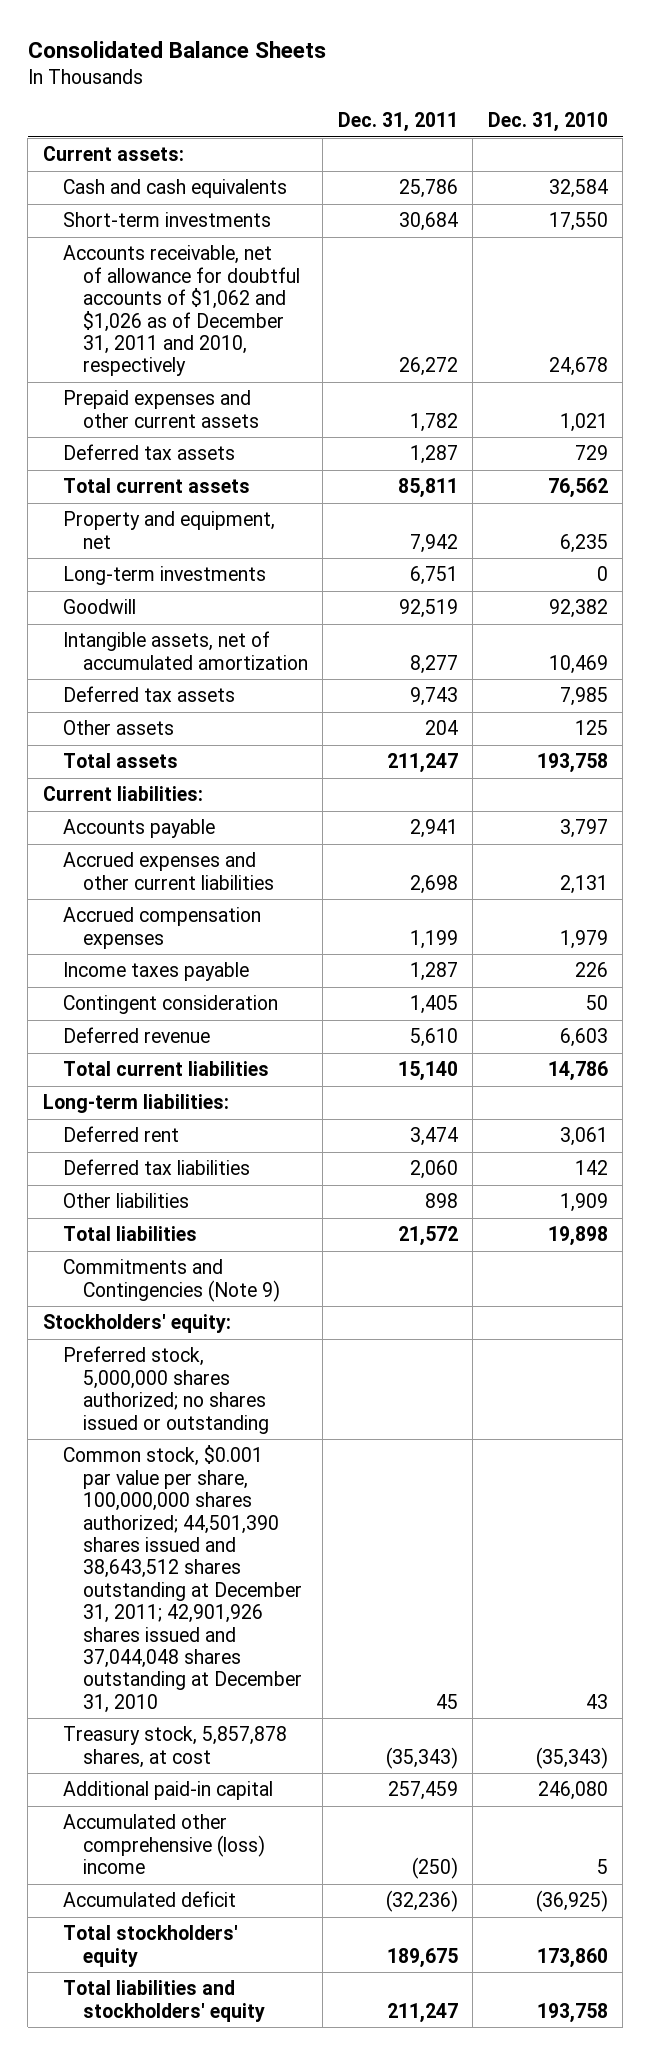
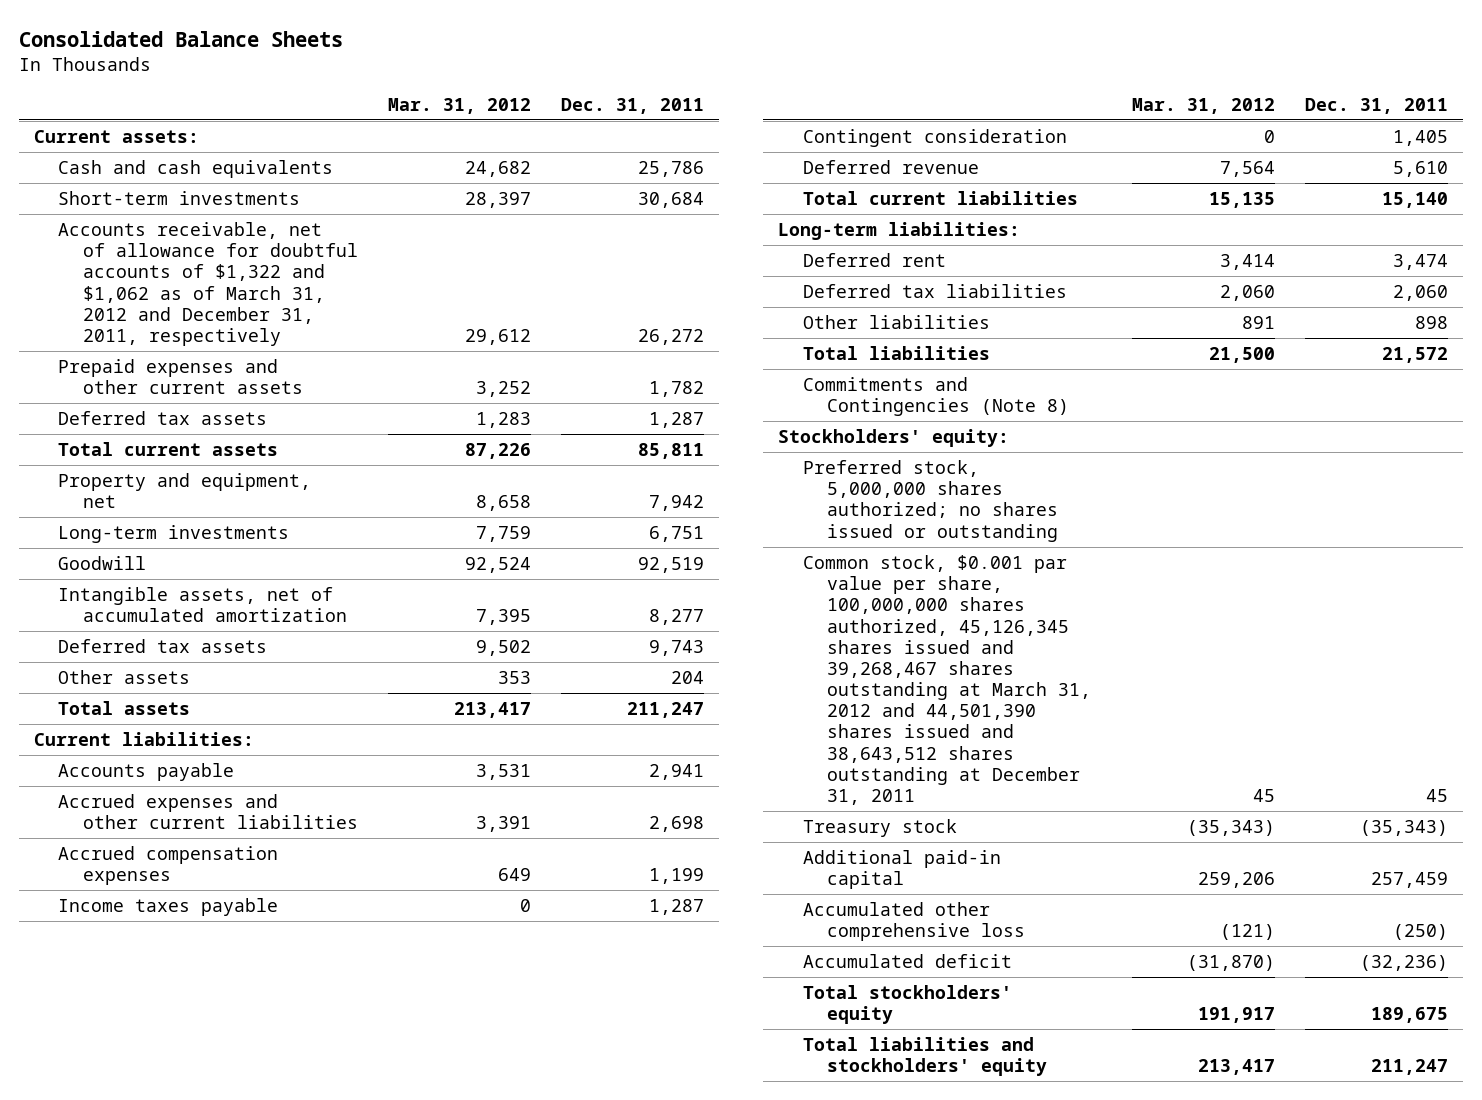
[487,112,608,133] Dec. 31, 2010 -> none
none -> [387,97,531,114] Mar. 31, 2012
[62,245,301,377] Accounts receivable, net of allowance for doubtful accounts of $1,062 and $1,026 as of December 31, 2011 and 2010, respectively -> [58,222,358,346] Accounts receivable, net of allowance for doubtful accounts of $1,322 and $1,062 as of March 31, 2012 and December 31, 2011, respectively
[62,1259,281,1302] Commitments and Contingencies (Note 9) -> [802,377,1070,417] Commitments and Contingencies (Note 8)
[62,1445,303,1713] Common stock, $0.001 par value per share, 100,000,000 shares authorized; 44,501,390 shares issued and 38,643,512 shares outstanding at December 31, 2011; 42,901,926 shares issued and 37,044,048 shares outstanding at December 31, 2010 -> [802,555,1092,805] Common stock, $0.001 par value per share, 100,000,000 shares authorized, 45,126,345 shares issued and 39,268,467 shares outstanding at March 31, 2012 and 44,501,390 shares issued and 38,643,512 shares outstanding at December 31, 2011
[62,1726,287,1768] Treasury stock, 5,857,878 shares, at cost -> [802,819,957,838] Treasury stock
[62,1814,266,1875] Accumulated other comprehensive (loss) income -> [802,902,1026,942] Accumulated other comprehensive loss

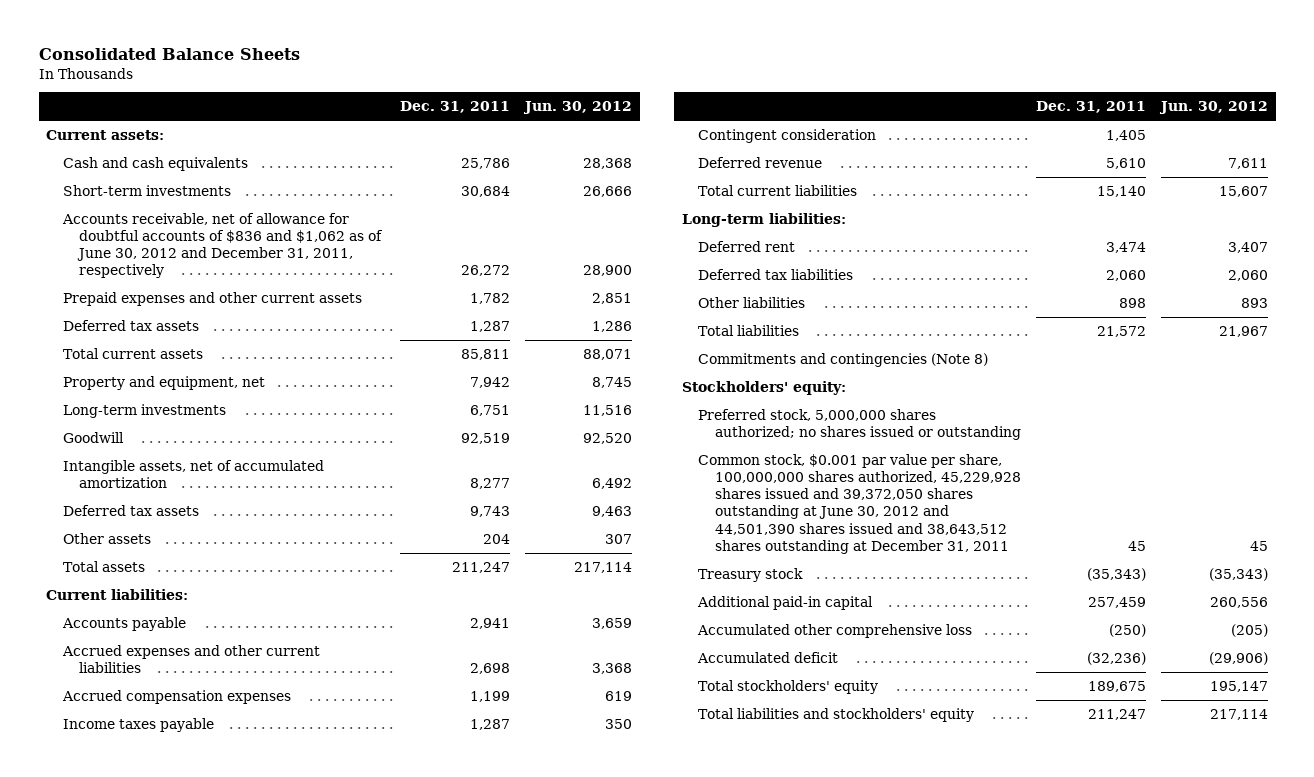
[387,97,531,114] Mar. 31, 2012 -> none
none -> [523,101,633,115] Jun. 30, 2012
[58,222,358,346] Accounts receivable, net of allowance for doubtful accounts of $1,322 and $1,062 as of March 31, 2012 and December 31, 2011, respectively -> [61,212,384,279] Accounts receivable, net of allowance for doubtful accounts of $836 and $1,062 as of June 30, 2012 and December 31, 2011, respectively
[802,377,1070,417] Commitments and Contingencies (Note 8) -> [698,352,989,367] Commitments and contingencies (Note 8)
[802,555,1092,805] Common stock, $0.001 par value per share, 100,000,000 shares authorized, 45,126,345 shares issued and 39,268,467 shares outstanding at March 31, 2012 and 44,501,390 shares issued and 38,643,512 shares outstanding at December 31, 2011 -> [698,453,1021,554] Common stock, $0.001 par value per share, 100,000,000 shares authorized, 45,229,928 shares issued and 39,372,050 shares outstanding at June 30, 2012 and 44,501,390 shares issued and 38,643,512 shares outstanding at December 31, 2011

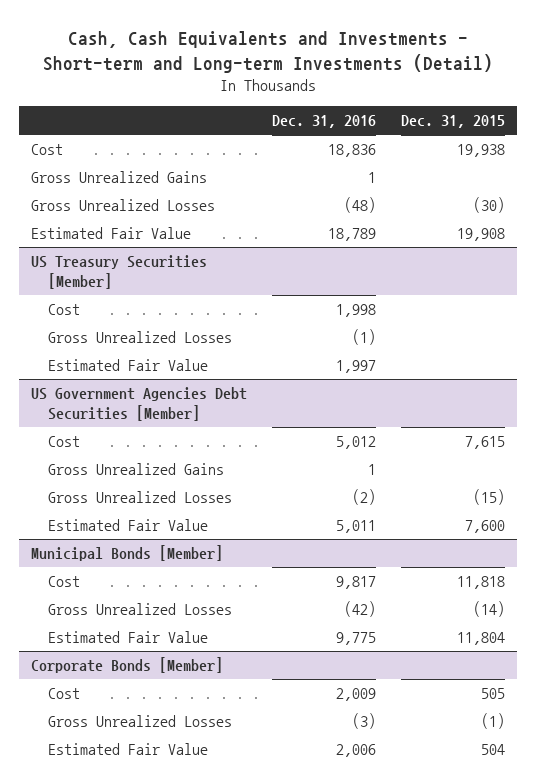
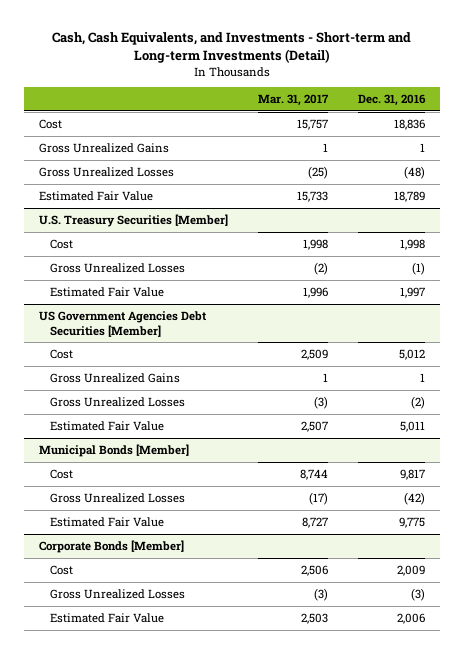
[43,30,494,73] Cash, Cash Equivalents and Investments - Short-term and Long-term Investments (Detail) -> [52,32,412,64] Cash, Cash Equivalents, and Investments - Short-term and Long-term Investments (Detail)
[400,115,505,129] Dec. 31, 2015 -> none
none -> [258,94,330,107] Mar. 31, 2017
[31,254,208,290] US Treasury Securities [Member] -> [39,213,229,227] U.S. Treasury Securities [Member]

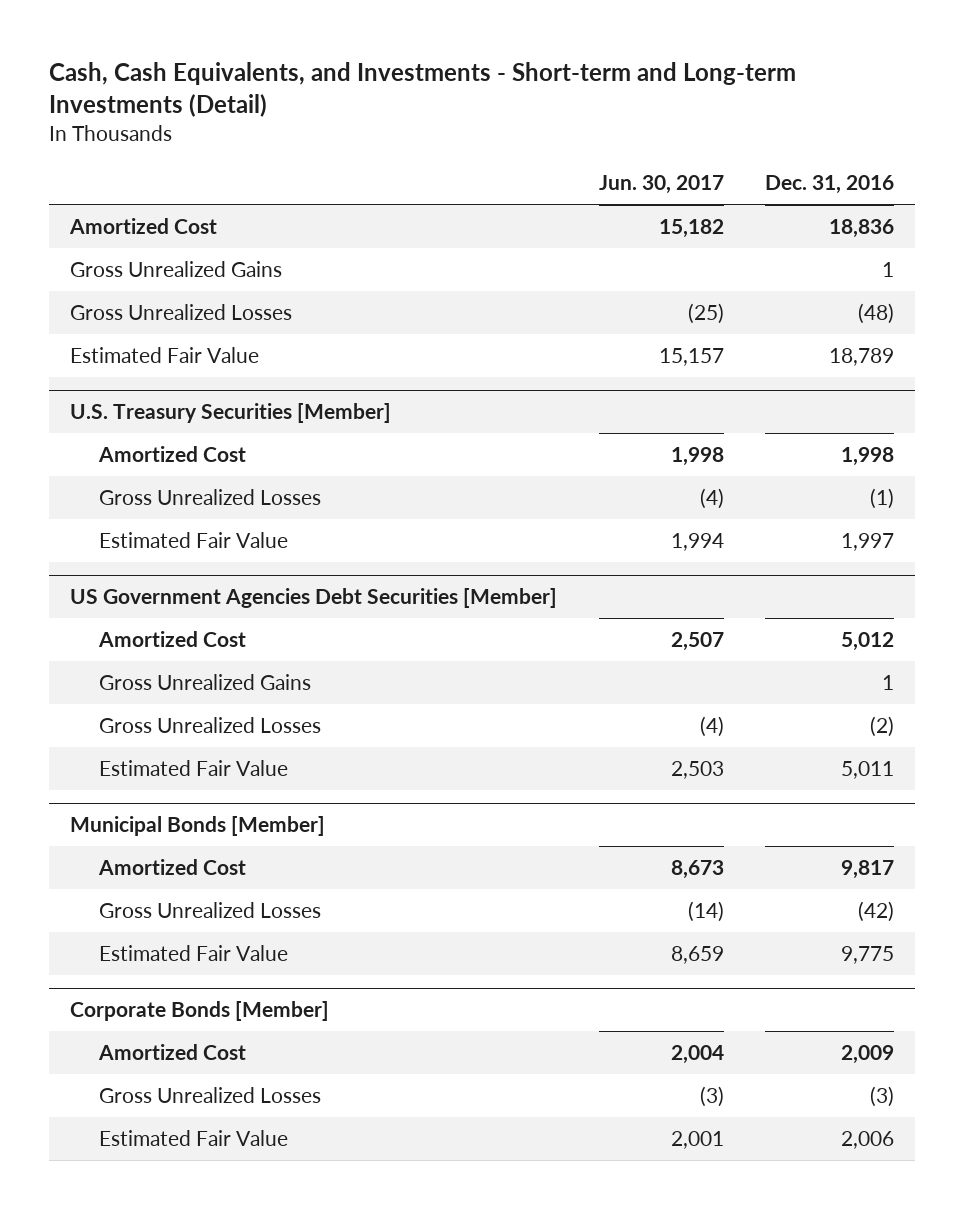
[258,94,330,107] Mar. 31, 2017 -> none
none -> [598,175,724,195] Jun. 30, 2017
[39,118,63,129] Cost -> [68,217,217,234] Amortized Cost
[49,238,73,249] Cost -> [98,445,247,462] Amortized Cost
[49,348,73,359] Cost -> [98,630,247,647] Amortized Cost
[49,468,73,479] Cost -> [98,858,247,875] Amortized Cost
[49,564,73,575] Cost -> [98,1043,247,1060] Amortized Cost

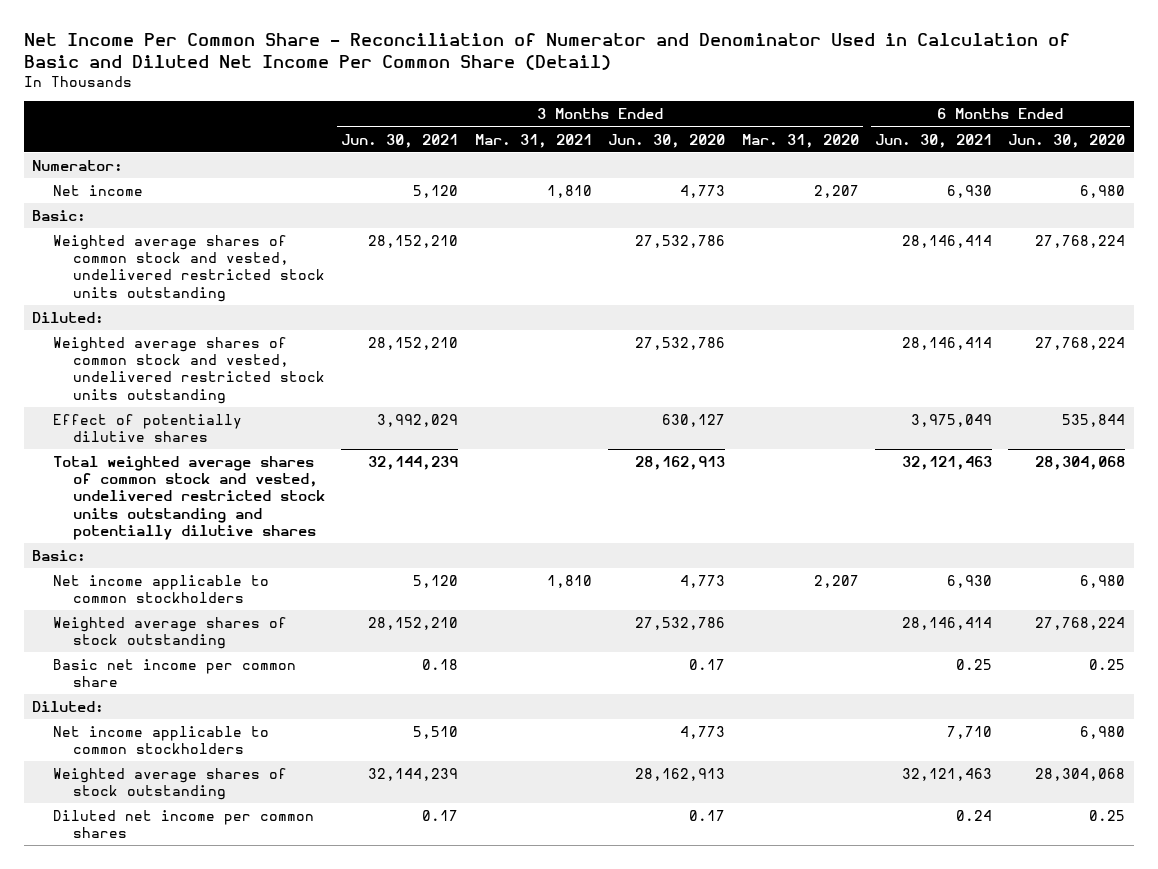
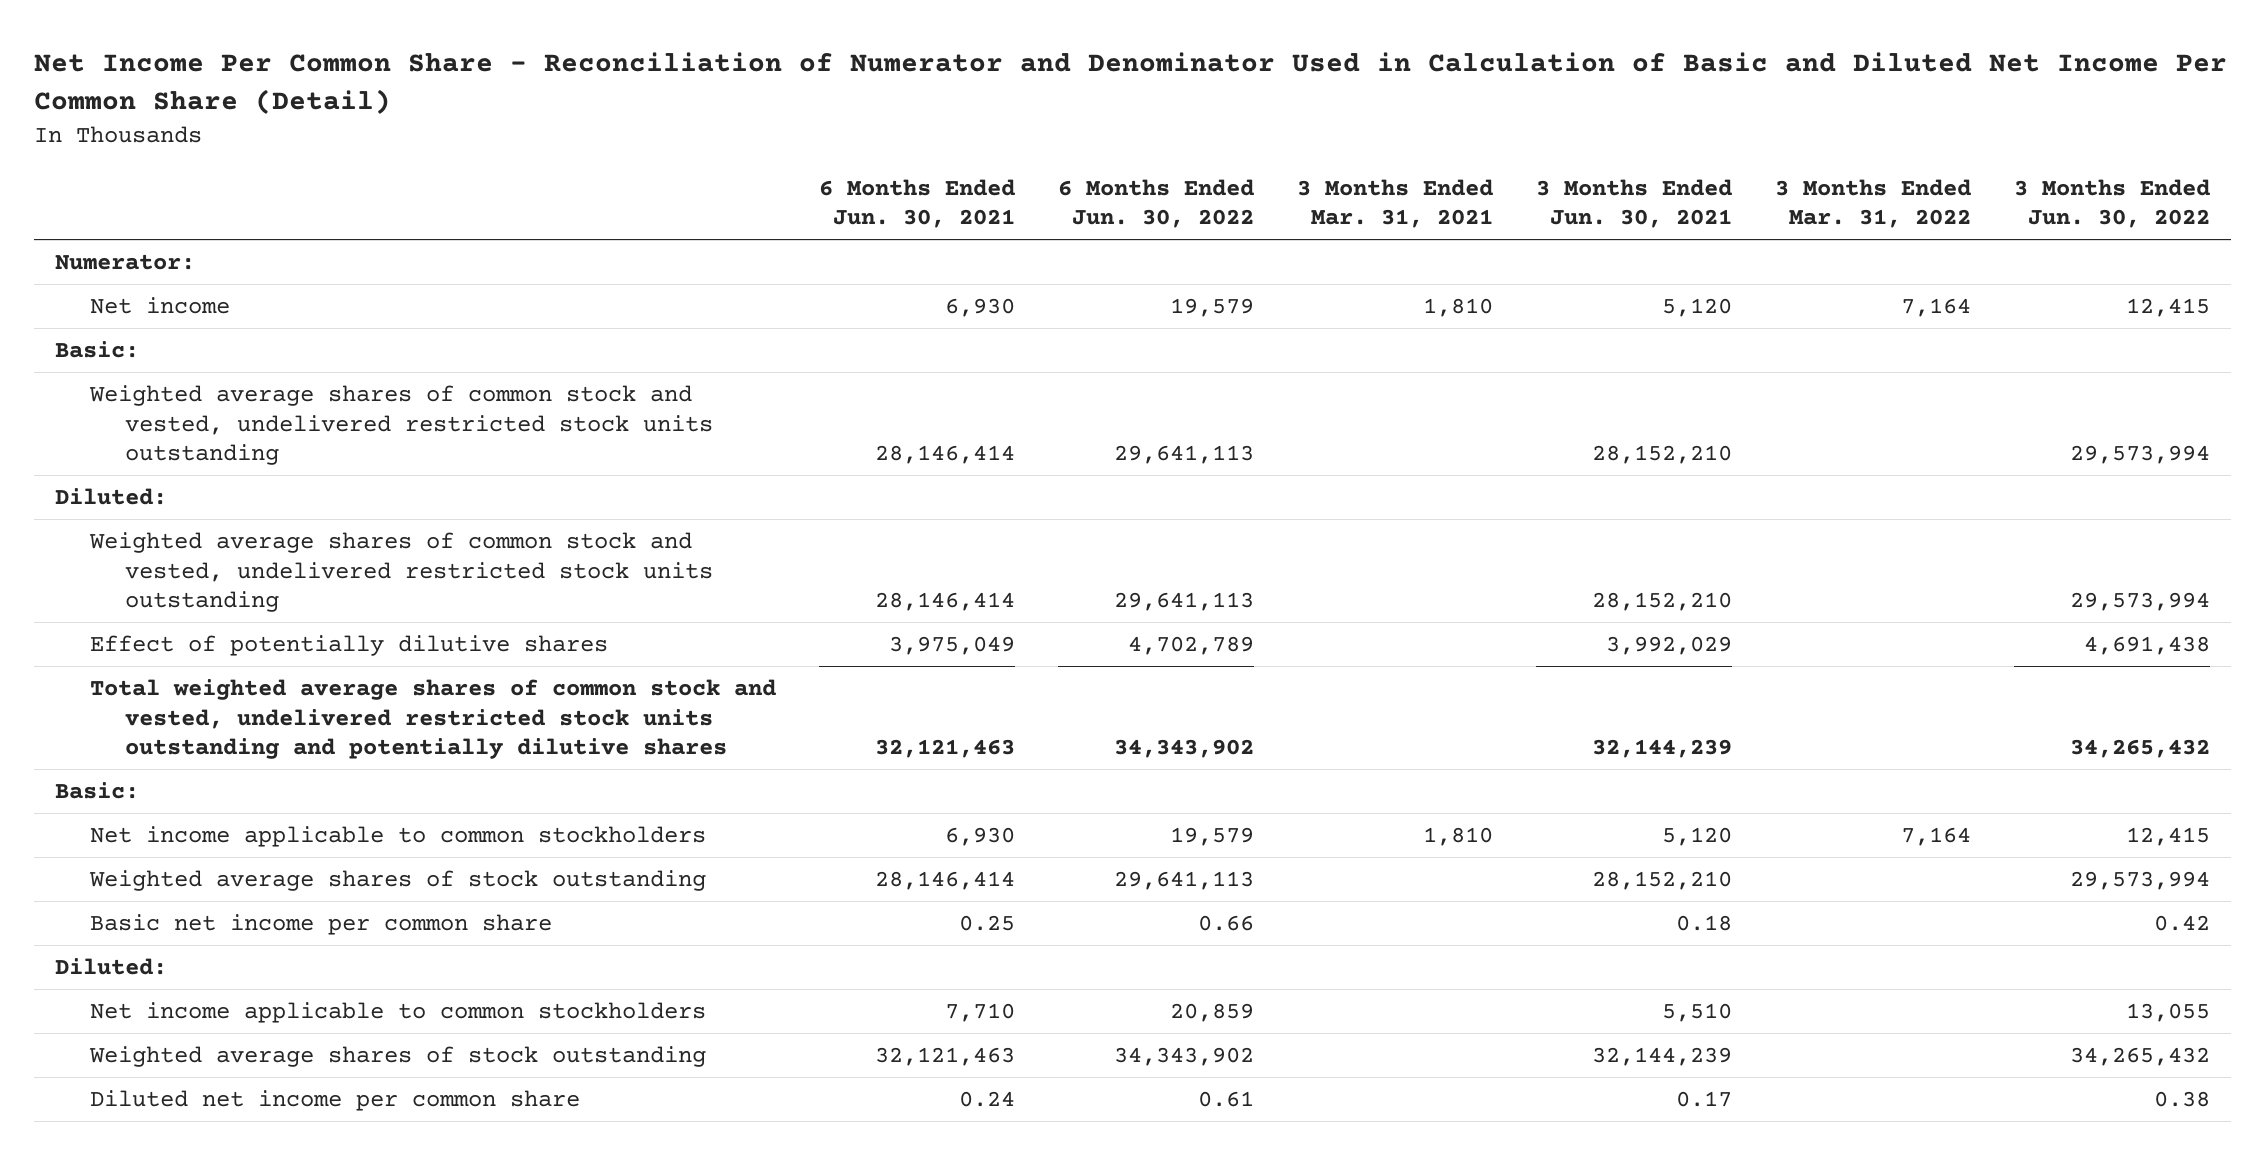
[608,133,726,148] Jun. 30, 2020 -> none
[741,133,859,148] Mar. 31, 2020 -> none
[1008,133,1126,148] Jun. 30, 2020 -> none
none -> [1058,178,1255,229] 6 Months Ended Jun. 30, 2022
none -> [1775,178,1972,229] 3 Months Ended Mar. 31, 2022
none -> [2013,178,2210,229] 3 Months Ended Jun. 30, 2022
[52,809,314,839] Diluted net income per common shares -> [90,1089,581,1111] Diluted net income per common share

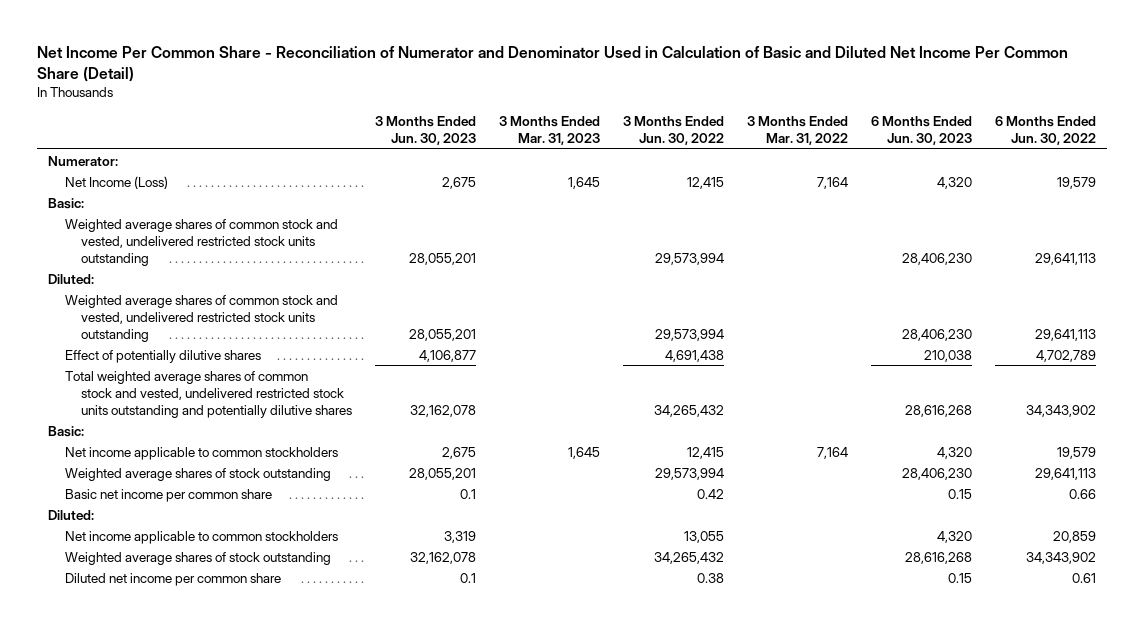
[819,178,1016,229] 6 Months Ended Jun. 30, 2021 -> none
[1297,178,1494,229] 3 Months Ended Mar. 31, 2021 -> none
[1536,178,1733,229] 3 Months Ended Jun. 30, 2021 -> none
none -> [375,116,477,146] 3 Months Ended Jun. 30, 2023
none -> [499,116,601,146] 3 Months Ended Mar. 31, 2023
none -> [870,116,972,146] 6 Months Ended Jun. 30, 2023
[90,296,231,314] Net income -> [64,175,168,189] Net Income (Loss)

